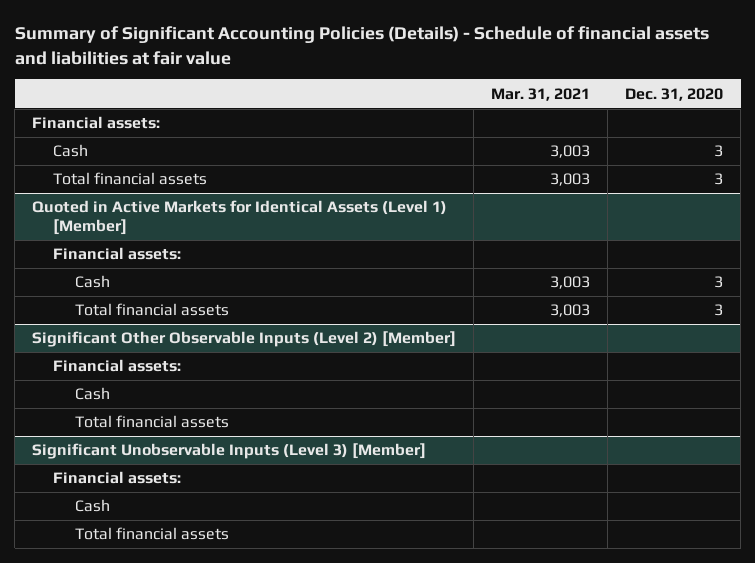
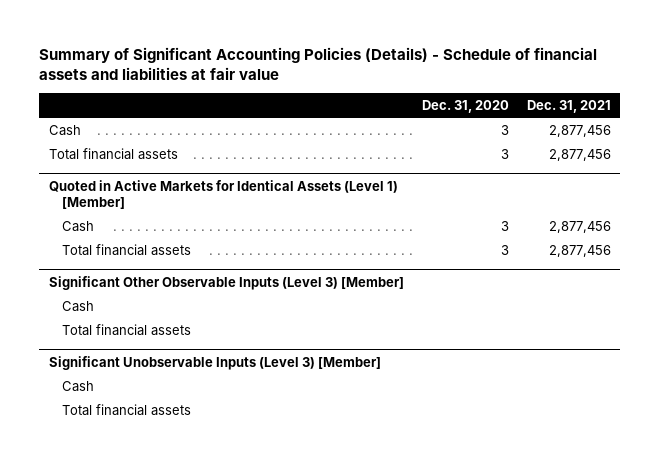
[491,87,591,101] Mar. 31, 2021 -> none
none -> [527,100,612,114] Dec. 31, 2021
[32,116,161,130] Financial assets: -> none
[53,247,182,261] Financial assets: -> none
[53,359,182,373] Financial assets: -> none
[32,331,457,348] Significant Other Observable Inputs (Level 2) [Member] -> [48,275,404,290] Significant Other Observable Inputs (Level 3) [Member]
[53,471,182,485] Financial assets: -> none

